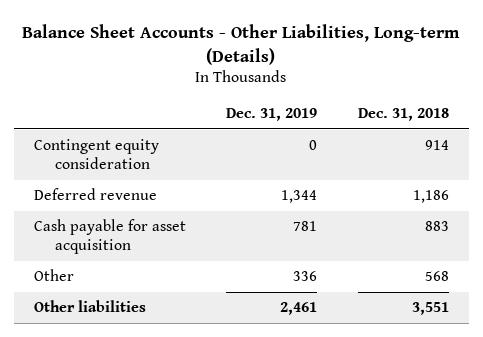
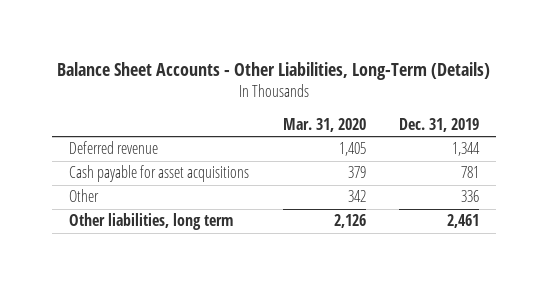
[22,23,461,65] Balance Sheet Accounts - Other Liabilities, Long-term (Details) -> [57,62,491,81] Balance Sheet Accounts - Other Liabilities, Long-Term (Details)
[357,108,449,122] Dec. 31, 2018 -> none
none -> [282,117,366,132] Mar. 31, 2020
[33,139,159,170] Contingent equity consideration -> none
[33,219,186,255] Cash payable for asset acquisition -> [69,165,250,183] Cash payable for asset acquisitions
[33,300,146,313] Other liabilities -> [69,213,234,231] Other liabilities, long term

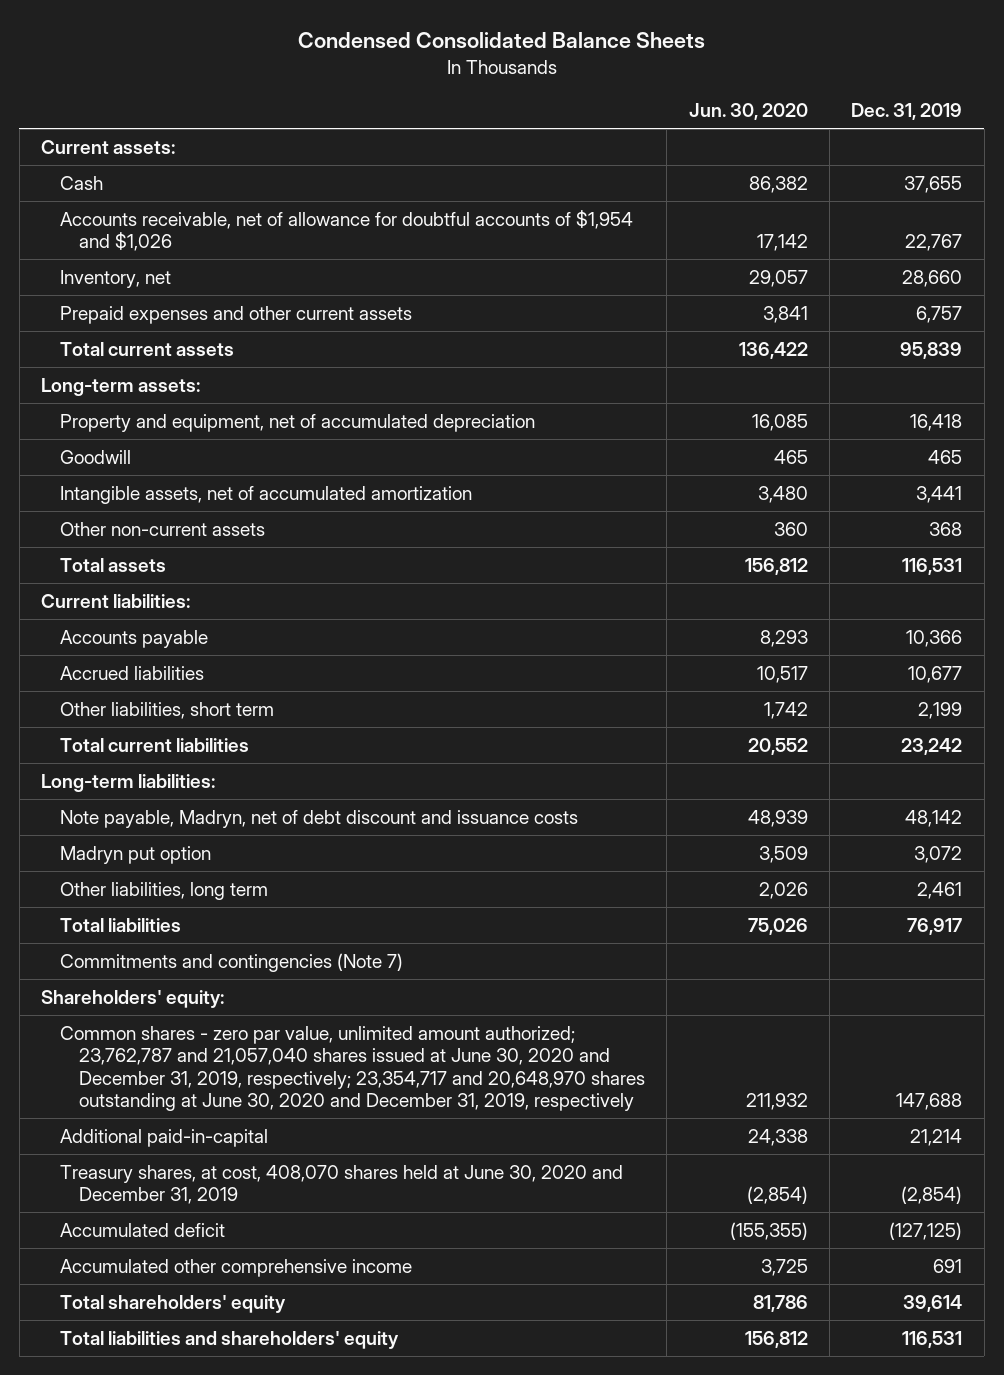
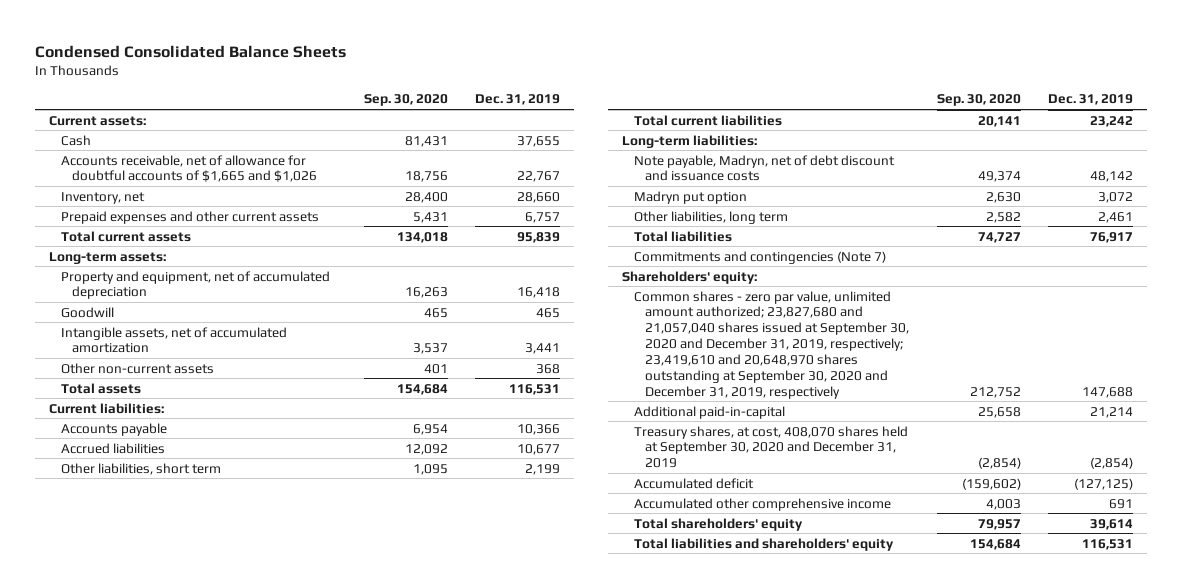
[688,103,808,121] Jun. 30, 2020 -> none
none -> [363,94,448,107] Sep. 30, 2020
[59,209,633,252] Accounts receivable, net of allowance for doubtful accounts of $1,954 and $1,026 -> [60,154,318,183] Accounts receivable, net of allowance for doubtful accounts of $1,665 and $1,026
[59,1025,645,1111] Common shares - zero par value, unlimited amount authorized; 23,762,787 and 21,057,040 shares issued at June 30, 2020 and December 31, 2019, respectively; 23,354,717 and 20,648,970 shares outstanding at June 30, 2020 and December 31, 2019, respectively -> [633,290,910,399] Common shares - zero par value, unlimited amount authorized; 23,827,680 and 21,057,040 shares issued at September 30, 2020 and December 31, 2019, respectively; 23,419,610 and 20,648,970 shares outstanding at September 30, 2020 and December 31, 2019, respectively
[59,1164,623,1205] Treasury shares, at cost, 408,070 shares held at June 30, 2020 and December 31, 2019 -> [633,425,908,469] Treasury shares, at cost, 408,070 shares held at September 30, 2020 and December 31, 2019

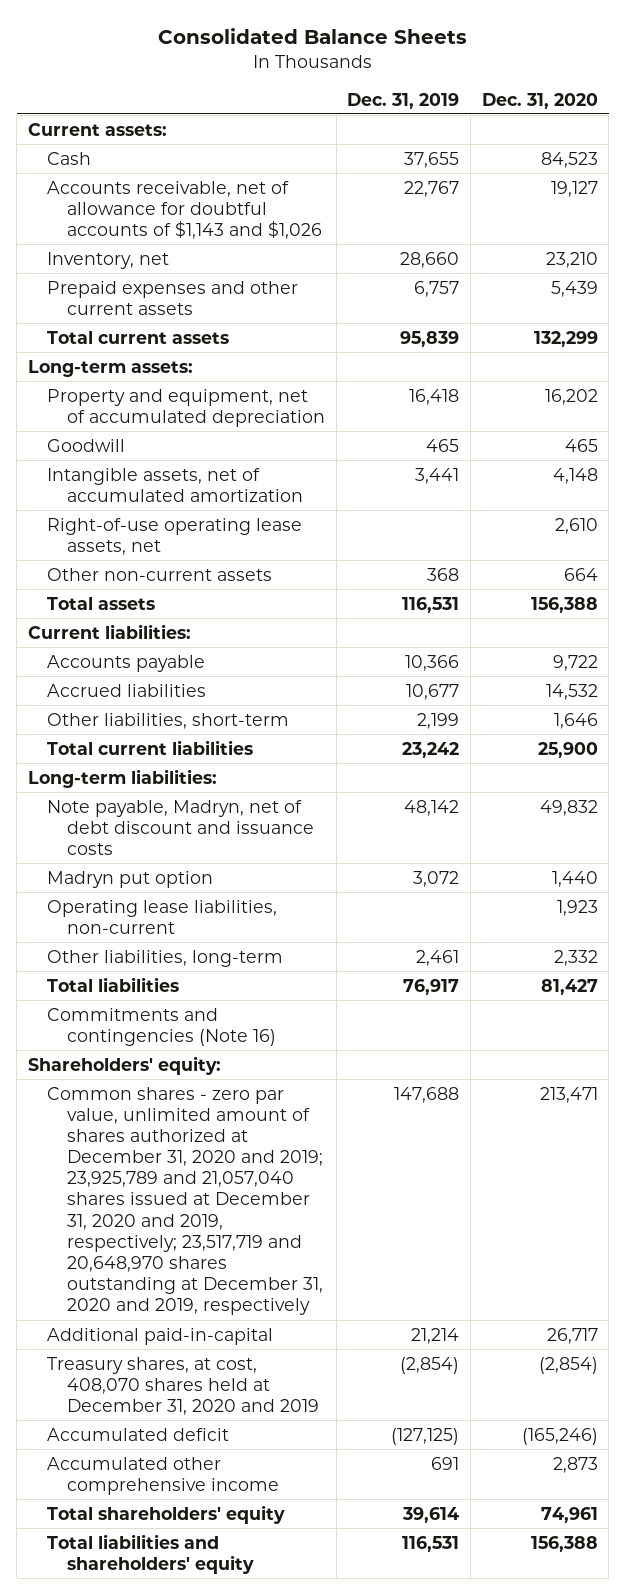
[35,44,347,58] Condensed Consolidated Balance Sheets -> [157,27,467,44] Consolidated Balance Sheets
[363,94,448,107] Sep. 30, 2020 -> none
none -> [481,92,598,109] Dec. 31, 2020
[60,154,318,183] Accounts receivable, net of allowance for doubtful accounts of $1,665 and $1,026 -> [47,180,323,239] Accounts receivable, net of allowance for doubtful accounts of $1,143 and $1,026
none -> [47,517,303,555] Right-of-use operating lease assets, net
[60,462,221,475] Other liabilities, short term -> [47,712,290,729] Other liabilities, short-term
none -> [47,899,278,934] Operating lease liabilities, non-current
[633,210,788,224] Other liabilities, long term -> [47,949,284,967] Other liabilities, long-term
[633,250,886,264] Commitments and contingencies (Note 7) -> [47,1007,277,1046] Commitments and contingencies (Note 16)
[633,290,910,399] Common shares - zero par value, unlimited amount authorized; 23,827,680 and 21,057,040 shares issued at September 30, 2020 and December 31, 2019, respectively; 23,419,610 and 20,648,970 shares outstanding at September 30, 2020 and December 31, 2019, respectively -> [47,1086,324,1316] Common shares - zero par value, unlimited amount of shares authorized at December 31, 2020 and 2019; 23,925,789 and 21,057,040 shares issued at December 31, 2020 and 2019, respectively; 23,517,719 and 20,648,970 shares outstanding at December 31, 2020 and 2019, respectively
[633,425,908,469] Treasury shares, at cost, 408,070 shares held at September 30, 2020 and December 31, 2019 -> [47,1356,320,1415] Treasury shares, at cost, 408,070 shares held at December 31, 2020 and 2019

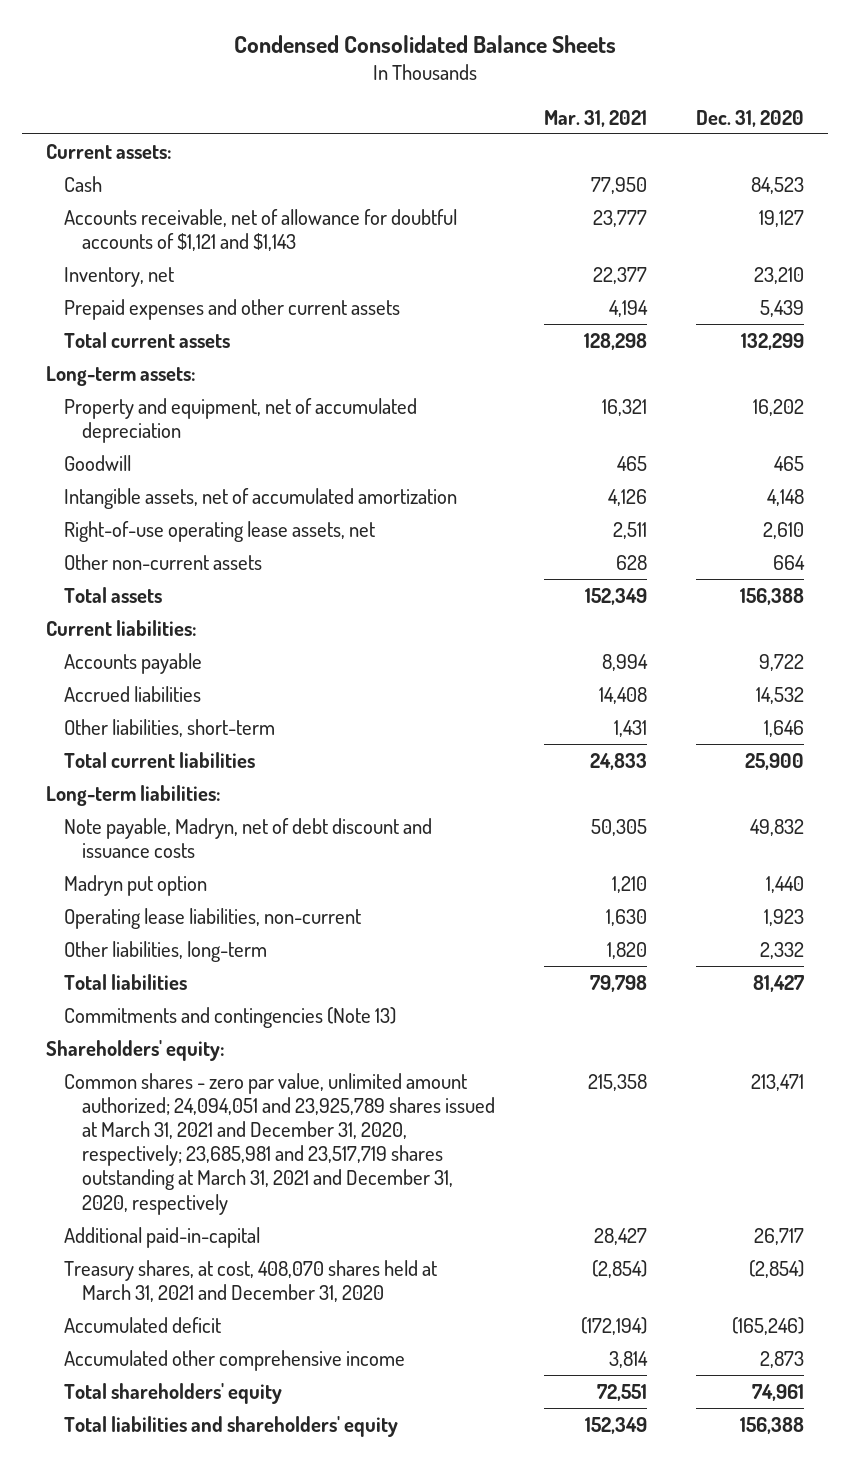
[157,27,467,44] Consolidated Balance Sheets -> [233,35,616,54] Condensed Consolidated Balance Sheets
[347,92,460,109] Dec. 31, 2019 -> none
none -> [543,109,647,127] Mar. 31, 2021
[47,180,323,239] Accounts receivable, net of allowance for doubtful accounts of $1,143 and $1,026 -> [63,208,457,251] Accounts receivable, net of allowance for doubtful accounts of $1,121 and $1,143
[47,1007,277,1046] Commitments and contingencies (Note 16) -> [63,1006,396,1028] Commitments and contingencies (Note 13)
[47,1086,324,1316] Common shares - zero par value, unlimited amount of shares authorized at December 31, 2020 and 2019; 23,925,789 and 21,057,040 shares issued at December 31, 2020 and 2019, respectively; 23,517,719 and 20,648,970 shares outstanding at December 31, 2020 and 2019, respectively -> [63,1072,495,1215] Common shares - zero par value, unlimited amount authorized; 24,094,051 and 23,925,789 shares issued at March 31, 2021 and December 31, 2020, respectively; 23,685,981 and 23,517,719 shares outstanding at March 31, 2021 and December 31, 2020, respectively
[47,1356,320,1415] Treasury shares, at cost, 408,070 shares held at December 31, 2020 and 2019 -> [63,1259,437,1302] Treasury shares, at cost, 408,070 shares held at March 31, 2021 and December 31, 2020

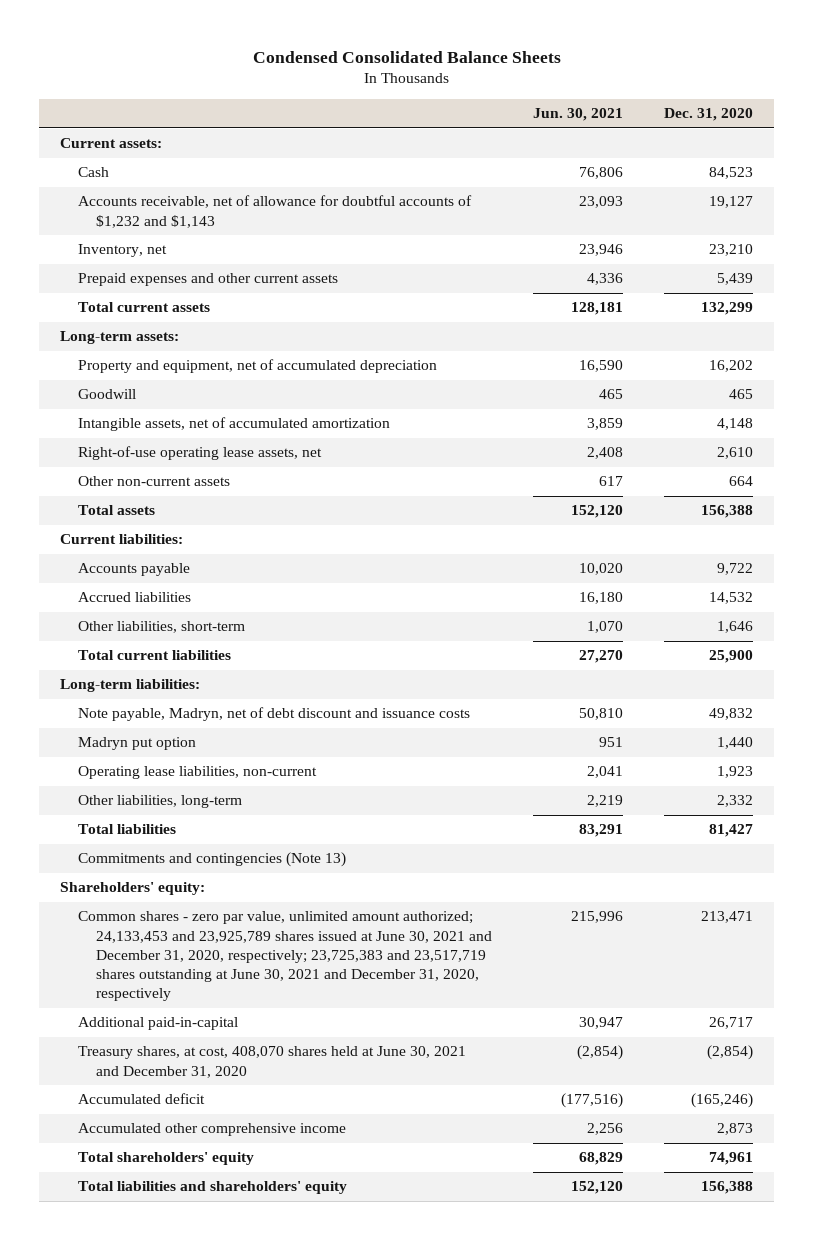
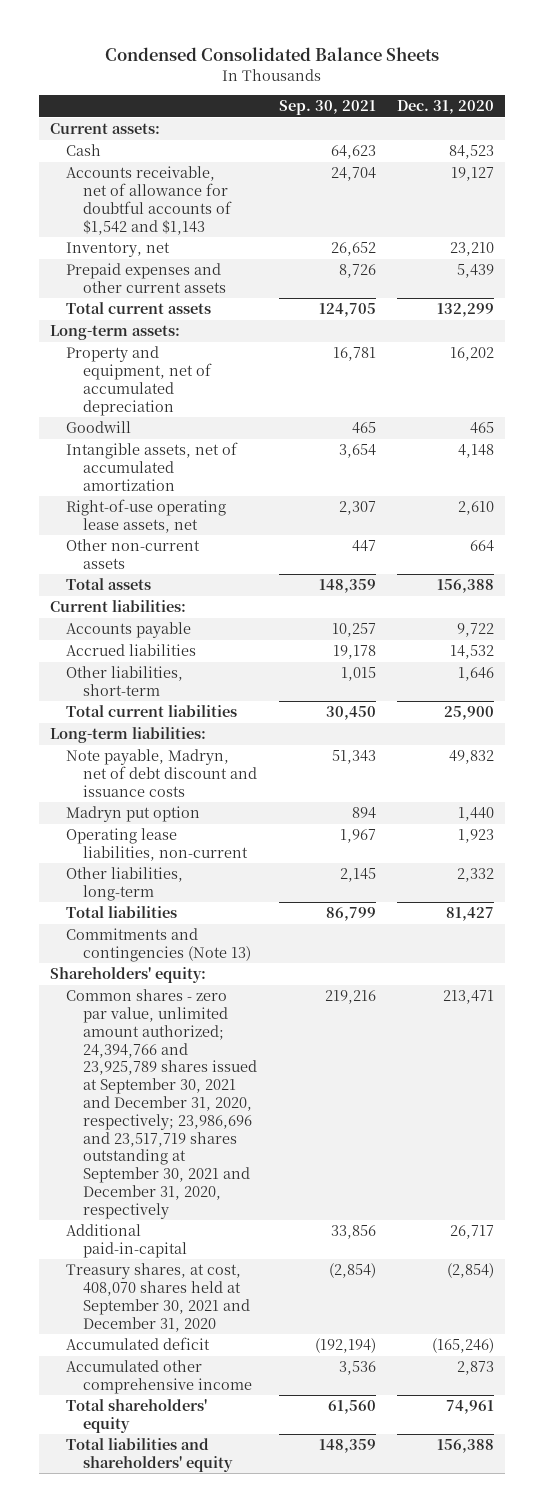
[532,108,623,122] Jun. 30, 2021 -> none
none -> [278,100,376,116] Sep. 30, 2021
[77,195,472,228] Accounts receivable, net of allowance for doubtful accounts of $1,232 and $1,143 -> [66,166,232,235] Accounts receivable, net of allowance for doubtful accounts of $1,542 and $1,143
[77,911,492,1002] Common shares - zero par value, unlimited amount authorized; 24,133,453 and 23,925,789 shares issued at June 30, 2021 and December 31, 2020, respectively; 23,725,383 and 23,517,719 shares outstanding at June 30, 2021 and December 31, 2020, respectively -> [66,989,257,1219] Common shares - zero par value, unlimited amount authorized; 24,394,766 and 23,925,789 shares issued at September 30, 2021 and December 31, 2020, respectively; 23,986,696 and 23,517,719 shares outstanding at September 30, 2021 and December 31, 2020, respectively
[77,1046,466,1078] Treasury shares, at cost, 408,070 shares held at June 30, 2021 and December 31, 2020 -> [66,1263,250,1332] Treasury shares, at cost, 408,070 shares held at September 30, 2021 and December 31, 2020

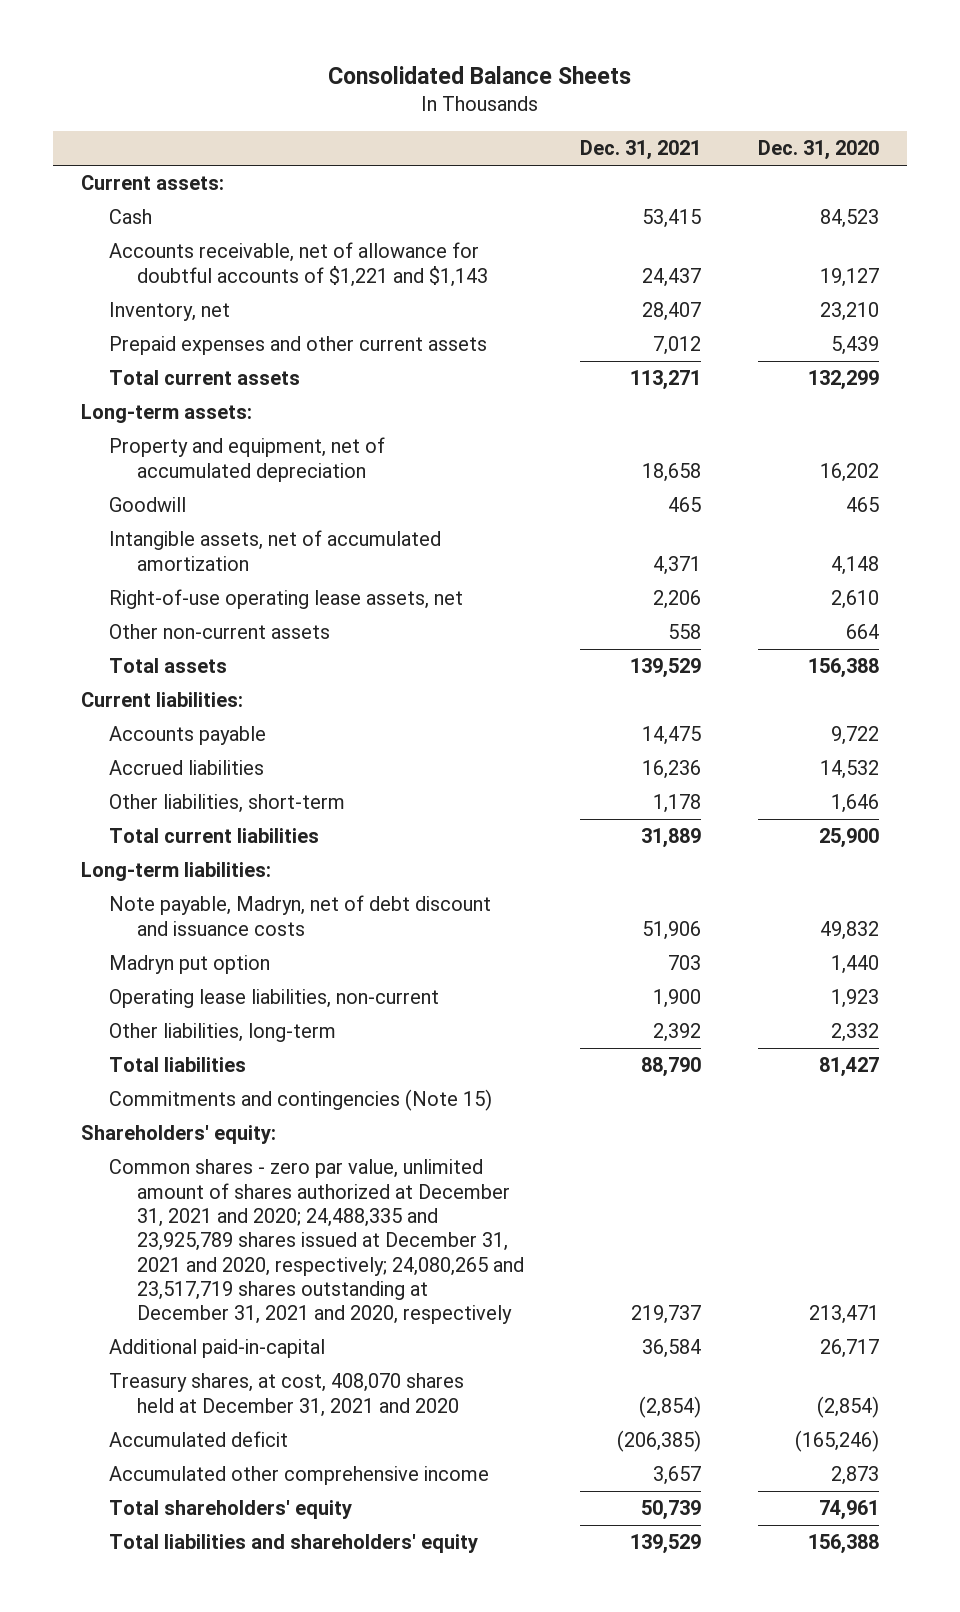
[105,47,440,62] Condensed Consolidated Balance Sheets -> [328,66,632,85] Consolidated Balance Sheets
[278,100,376,116] Sep. 30, 2021 -> none
none -> [580,140,702,161] Dec. 31, 2021
[66,166,232,235] Accounts receivable, net of allowance for doubtful accounts of $1,542 and $1,143 -> [109,242,488,287] Accounts receivable, net of allowance for doubtful accounts of $1,221 and $1,143
[66,928,251,962] Commitments and contingencies (Note 13) -> [109,1089,493,1112] Commitments and contingencies (Note 15)
[66,989,257,1219] Common shares - zero par value, unlimited amount authorized; 24,394,766 and 23,925,789 shares issued at September 30, 2021 and December 31, 2020, respectively; 23,986,696 and 23,517,719 shares outstanding at September 30, 2021 and December 31, 2020, respectively -> [109,1159,524,1325] Common shares - zero par value, unlimited amount of shares authorized at December 31, 2021 and 2020; 24,488,335 and 23,925,789 shares issued at December 31, 2021 and 2020, respectively; 24,080,265 and 23,517,719 shares outstanding at December 31, 2021 and 2020, respectively
[66,1263,250,1332] Treasury shares, at cost, 408,070 shares held at September 30, 2021 and December 31, 2020 -> [109,1373,465,1417] Treasury shares, at cost, 408,070 shares held at December 31, 2021 and 2020

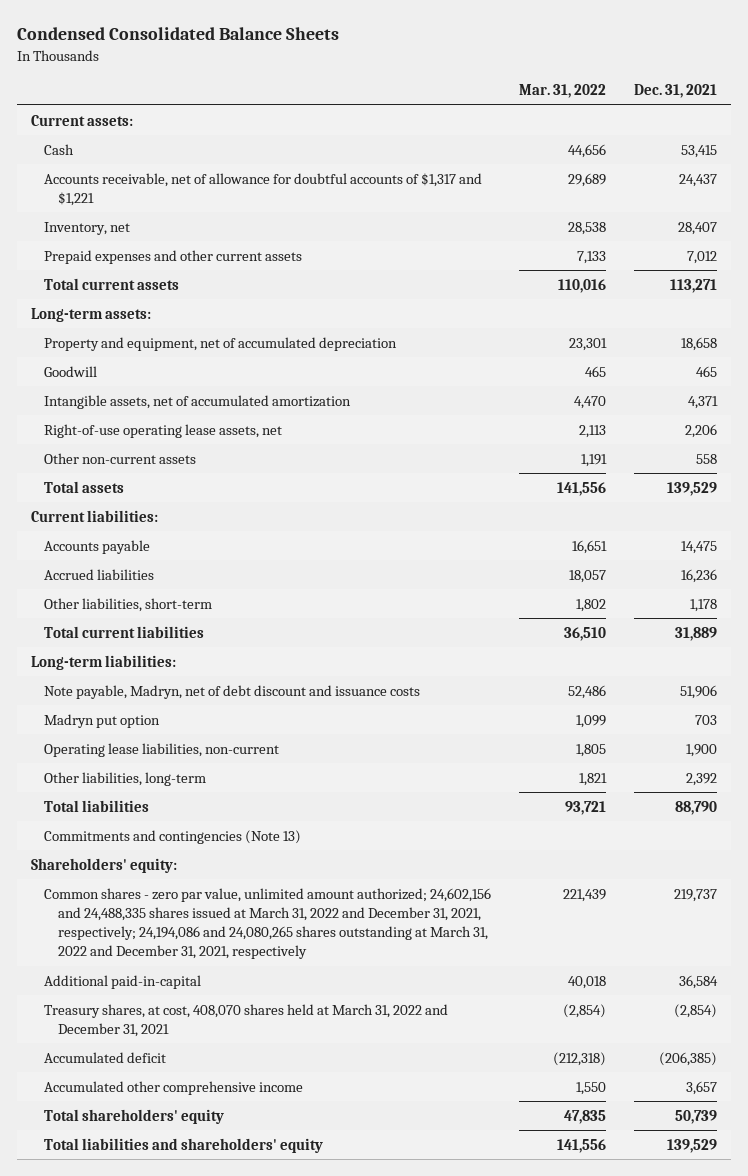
[328,66,632,85] Consolidated Balance Sheets -> [17,27,340,41] Condensed Consolidated Balance Sheets
[758,140,880,161] Dec. 31, 2020 -> none
none -> [519,84,607,99] Mar. 31, 2022
[109,242,488,287] Accounts receivable, net of allowance for doubtful accounts of $1,221 and $1,143 -> [44,172,483,206] Accounts receivable, net of allowance for doubtful accounts of $1,317 and $1,221
[109,1089,493,1112] Commitments and contingencies (Note 15) -> [44,829,302,844] Commitments and contingencies (Note 13)
[109,1159,524,1325] Common shares - zero par value, unlimited amount of shares authorized at December 31, 2021 and 2020; 24,488,335 and 23,925,789 shares issued at December 31, 2021 and 2020, respectively; 24,080,265 and 23,517,719 shares outstanding at December 31, 2021 and 2020, respectively -> [44,887,492,960] Common shares - zero par value, unlimited amount authorized; 24,602,156 and 24,488,335 shares issued at March 31, 2022 and December 31, 2021, respectively; 24,194,086 and 24,080,265 shares outstanding at March 31, 2022 and December 31, 2021, respectively
[109,1373,465,1417] Treasury shares, at cost, 408,070 shares held at December 31, 2021 and 2020 -> [44,1003,449,1037] Treasury shares, at cost, 408,070 shares held at March 31, 2022 and December 31, 2021

